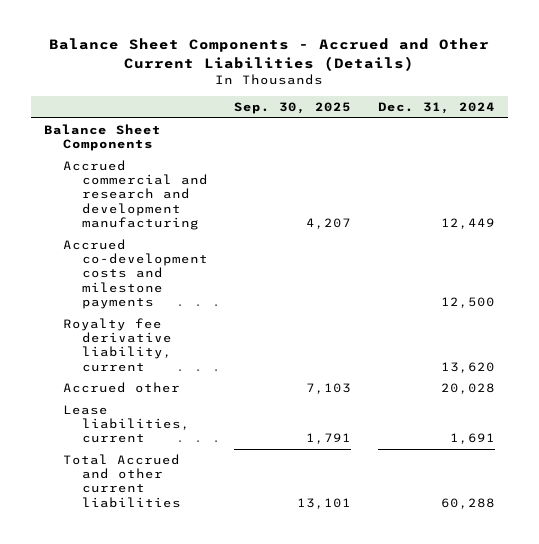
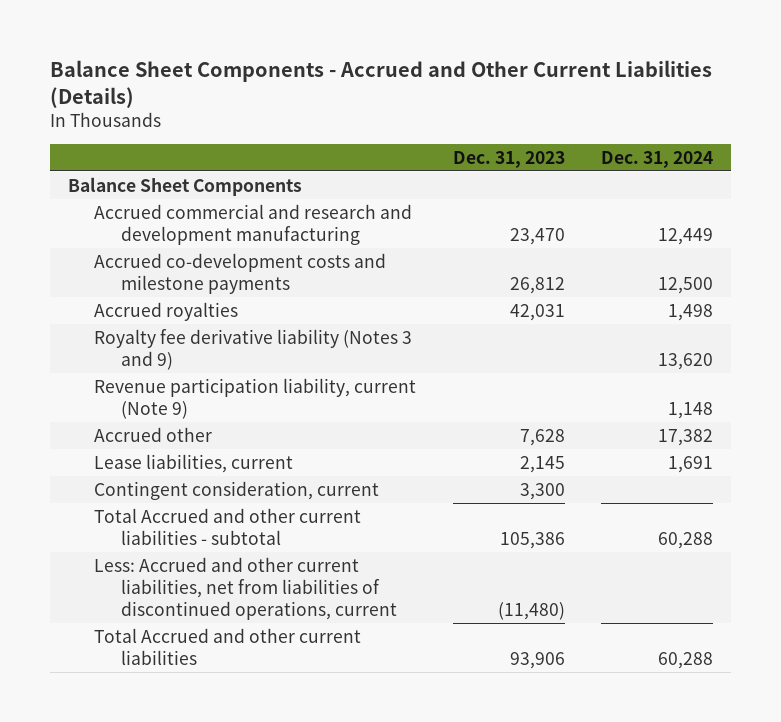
[234,101,352,114] Sep. 30, 2025 -> none
none -> [452,150,565,168] Dec. 31, 2023
none -> [94,301,239,321] Accrued royalties
[63,318,172,372] Royalty fee derivative liability, current -> [94,328,413,370] Royalty fee derivative liability (Notes 3 and 9)
none -> [94,377,417,419] Revenue participation liability, current (Note 9)
[440,383,495,395] 20,028 -> [657,428,713,446] 17,382
none -> [94,480,380,500] Contingent consideration, current
none -> [94,507,362,545] Total Accrued and other current liabilities - subtotal
none -> [94,556,397,620] Less: Accrued and other current liabilities, net from liabilities of discontinued operations, current

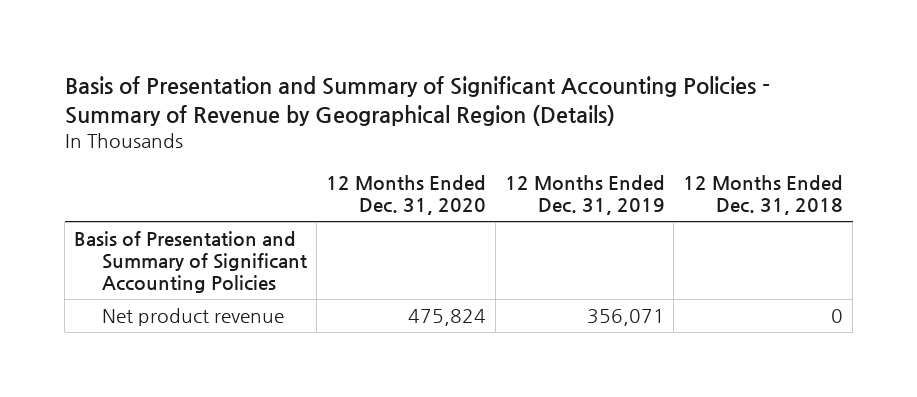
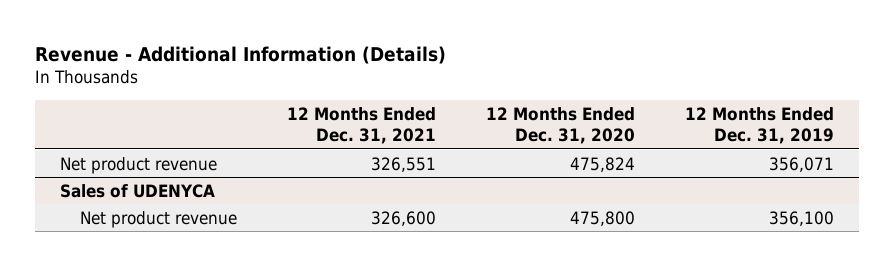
[64,76,770,127] Basis of Presentation and Summary of Significant Accounting Policies - Summary of Revenue by Geographical Region (Details) -> [34,45,446,64] Revenue - Additional Information (Details)
[683,175,844,216] 12 Months Ended Dec. 31, 2018 -> none
none -> [287,106,437,145] 12 Months Ended Dec. 31, 2021
[73,231,308,293] Basis of Presentation and Summary of Significant Accounting Policies -> none
none -> [60,183,216,198] Sales of UDENYCA
none -> [79,210,237,228] Net product revenue

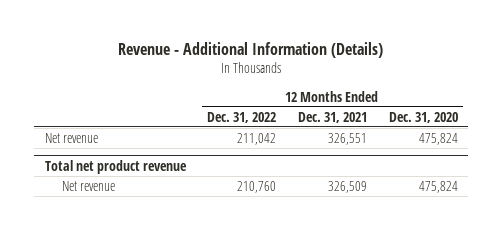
[685,106,835,145] 12 Months Ended Dec. 31, 2019 -> none
none -> [207,111,277,123] Dec. 31, 2022
[60,156,218,174] Net product revenue -> [44,132,98,143] Net revenue
[60,183,216,198] Sales of UDENYCA -> [44,159,187,174] Total net product revenue
[79,210,237,228] Net product revenue -> [61,180,115,191] Net revenue
[371,210,437,226] 326,600 -> [327,180,367,193] 326,509
[570,210,636,226] 475,800 -> [418,180,458,193] 475,824

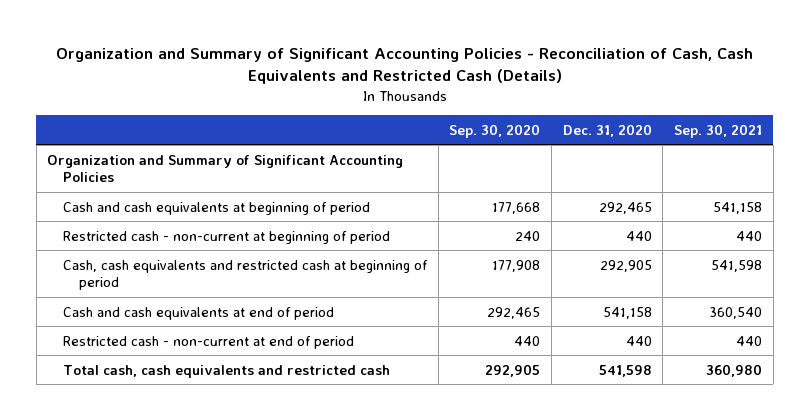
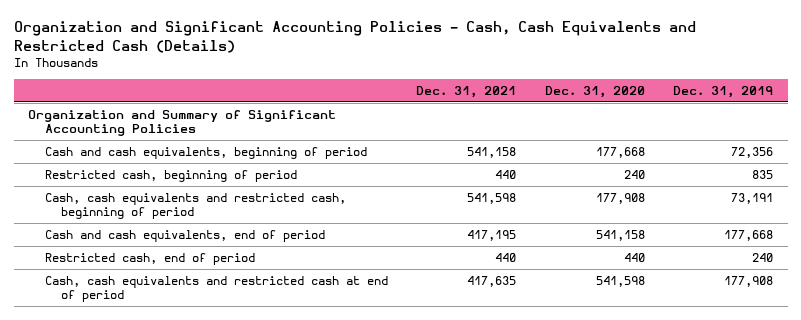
[55,47,753,85] Organization and Summary of Significant Accounting Policies - Reconciliation of Cash, Cash Equivalents and Restricted Cash (Details) -> [13,21,696,53] Organization and Significant Accounting Policies - Cash, Cash Equivalents and Restricted Cash (Details)
[449,123,541,138] Sep. 30, 2020 -> none
[674,123,763,138] Sep. 30, 2021 -> none
none -> [416,85,517,98] Dec. 31, 2021
none -> [673,85,774,98] Dec. 31, 2019
[63,201,371,215] Cash and cash equivalents at beginning of period -> [44,147,367,160] Cash and cash equivalents, beginning of period
[598,201,652,214] 292,465 -> [595,147,645,159] 177,668
[63,230,391,244] Restricted cash - non-current at beginning of period -> [44,170,297,183] Restricted cash, beginning of period
[625,230,652,241] 440 -> [623,170,645,180] 240
[63,259,429,291] Cash, cash equivalents and restricted cash at beginning of period -> [44,193,346,220] Cash, cash equivalents and restricted cash, beginning of period
[599,259,652,272] 292,905 -> [595,193,645,205] 177,908
[63,306,335,320] Cash and cash equivalents at end of period -> [44,230,325,243] Cash and cash equivalents, end of period
[63,335,355,349] Restricted cash - non-current at end of period -> [44,253,255,266] Restricted cash, end of period
[63,364,391,378] Total cash, cash equivalents and restricted cash -> [44,276,388,303] Cash, cash equivalents and restricted cash at end of period

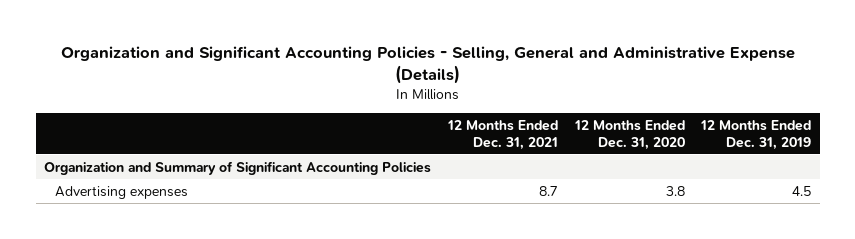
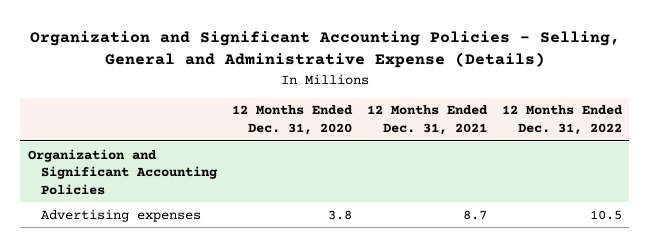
[700,119,812,150] 12 Months Ended Dec. 31, 2019 -> none
none -> [501,105,623,136] 12 Months Ended Dec. 31, 2022
[44,160,432,175] Organization and Summary of Significant Accounting Policies -> [27,148,218,196] Organization and Significant Accounting Policies

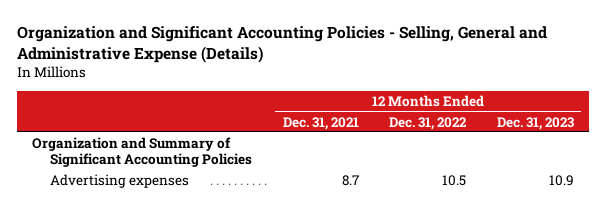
[231,105,353,136] 12 Months Ended Dec. 31, 2020 -> none
none -> [496,116,574,130] Dec. 31, 2023
[27,148,218,196] Organization and Significant Accounting Policies -> [31,137,252,168] Organization and Summary of Significant Accounting Policies

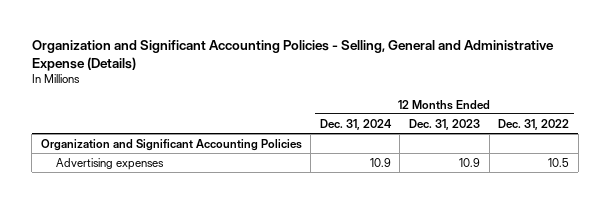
[282,116,359,130] Dec. 31, 2021 -> none
none -> [319,118,392,130] Dec. 31, 2024
[31,137,252,168] Organization and Summary of Significant Accounting Policies -> [40,138,302,151] Organization and Significant Accounting Policies

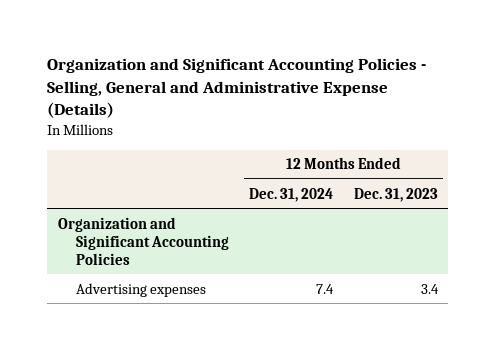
[498,118,570,130] Dec. 31, 2022 -> none
[369,157,391,167] 10.9 -> [316,283,335,294] 7.4
[458,157,480,167] 10.9 -> [421,283,440,294] 3.4

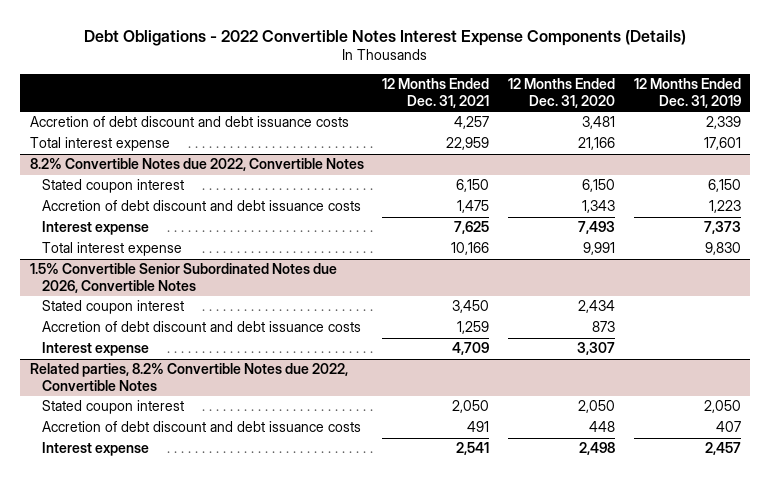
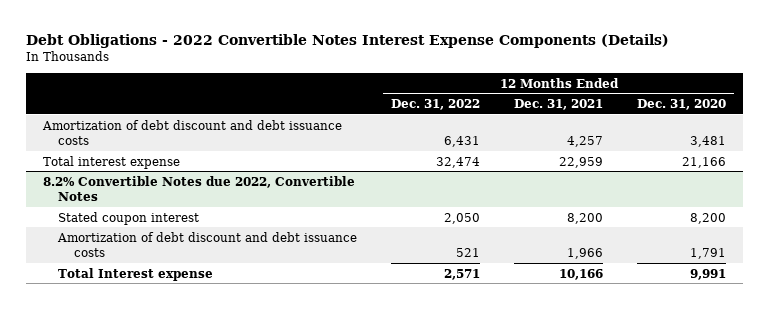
[633,78,741,108] 12 Months Ended Dec. 31, 2019 -> none
none -> [391,98,481,110] Dec. 31, 2022
[29,116,349,128] Accretion of debt discount and debt issuance costs -> [42,119,343,145] Amortization of debt discount and debt issuance costs
[42,242,183,257] Total interest expense -> none
[29,263,337,293] 1.5% Convertible Senior Subordinated Notes due 2026, Convertible Notes -> none
[42,300,185,315] Stated coupon interest -> none
[42,321,362,333] Accretion of debt discount and debt issuance costs -> none
[42,342,150,357] Interest expense -> none
[29,363,348,391] Related parties, 8.2% Convertible Notes due 2022, Convertible Notes -> none
[42,400,185,415] Stated coupon interest -> none
[42,421,362,433] Accretion of debt discount and debt issuance costs -> none
[42,442,150,457] Interest expense -> none
[456,179,490,193] 6,150 -> [567,212,604,224] 8,200
[582,179,616,193] 6,150 -> [689,212,726,224] 8,200
[42,200,362,212] Accretion of debt discount and debt issuance costs -> [57,231,358,257] Amortization of debt discount and debt issuance costs
[457,200,490,214] 1,475 -> [567,247,604,259] 1,966
[582,200,616,214] 1,343 -> [689,247,726,259] 1,791
[42,221,150,236] Interest expense -> [58,267,214,281] Total Interest expense
[454,221,490,235] 7,625 -> [559,268,604,280] 10,166
[578,221,616,235] 7,493 -> [689,268,726,280] 9,991

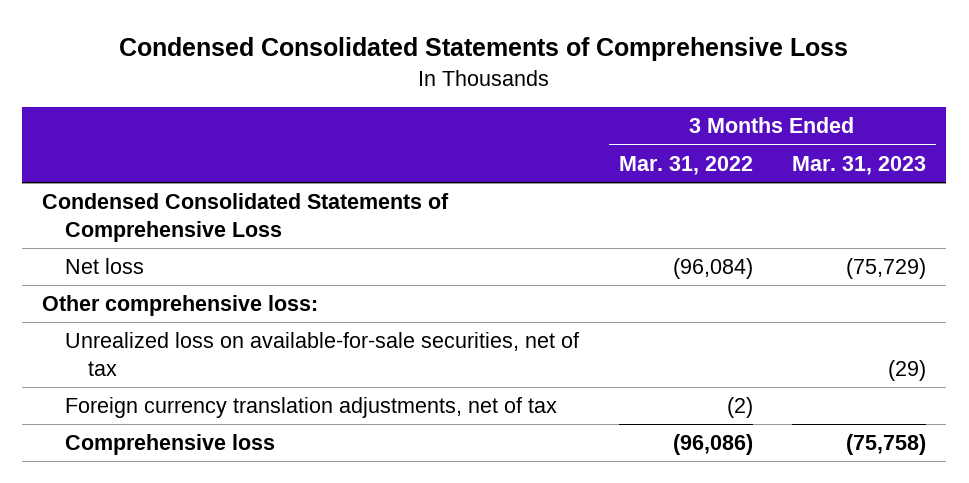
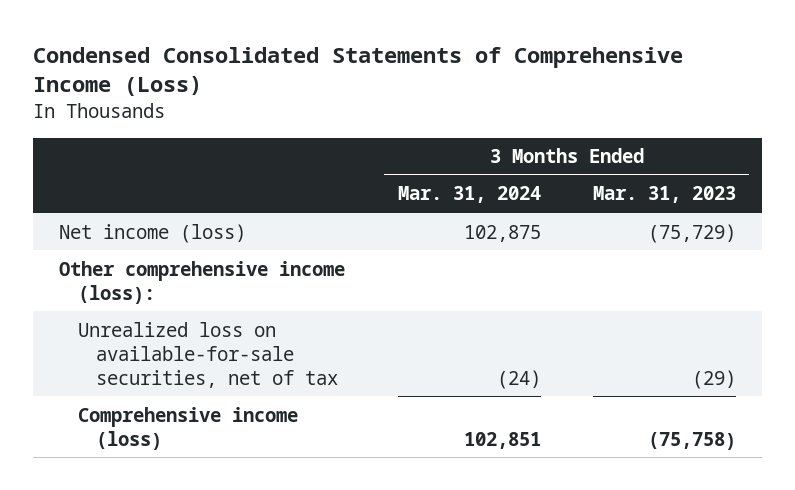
[119,37,849,62] Condensed Consolidated Statements of Comprehensive Loss -> [32,46,683,97] Condensed Consolidated Statements of Comprehensive Income (Loss)
[618,155,753,175] Mar. 31, 2022 -> none
none -> [397,186,541,204] Mar. 31, 2024
[42,193,450,242] Condensed Consolidated Statements of Comprehensive Loss -> none
[64,258,144,275] Net loss -> [59,223,247,243] Net income (loss)
[42,295,319,317] Other comprehensive loss: -> [59,260,346,304] Other comprehensive income (loss):
[64,397,557,419] Foreign currency translation adjustments, net of tax -> none
[64,434,275,456] Comprehensive loss -> [77,406,298,450] Comprehensive income (loss)

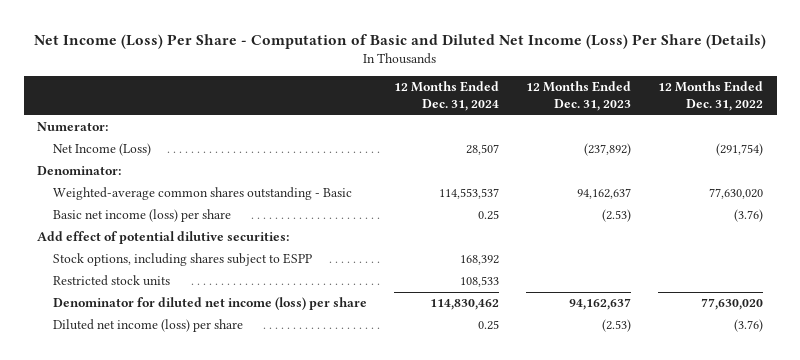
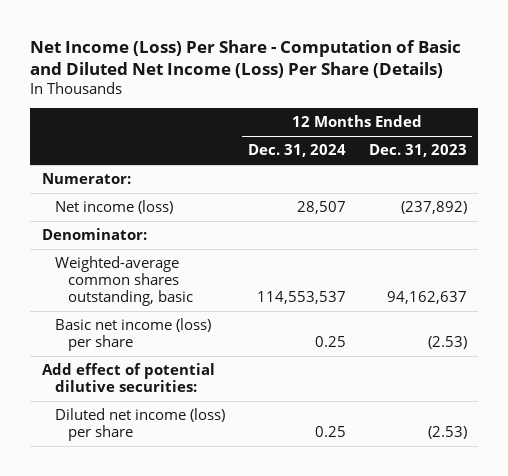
[658,81,764,112] 12 Months Ended Dec. 31, 2022 -> none
[52,143,151,157] Net Income (Loss) -> [54,200,173,215] Net income (loss)
[52,187,352,201] Weighted-average common shares outstanding - Basic -> [54,256,193,307] Weighted-average common shares outstanding, basic
[52,253,312,267] Stock options, including shares subject to ESPP -> none
[52,275,170,287] Restricted stock units -> none
[52,297,367,311] Denominator for diluted net income (loss) per share -> none

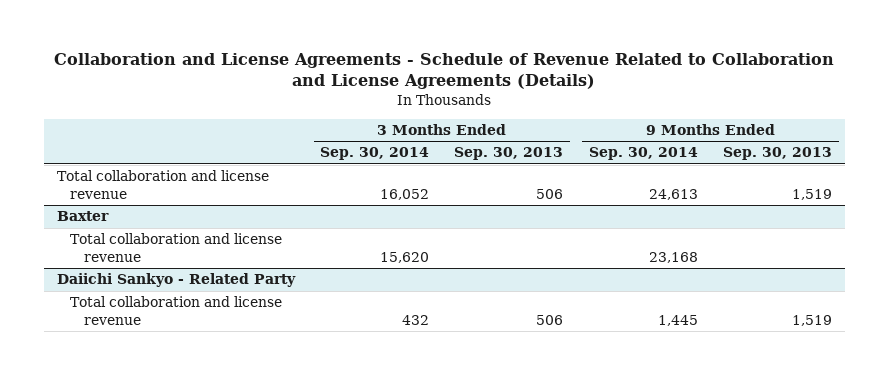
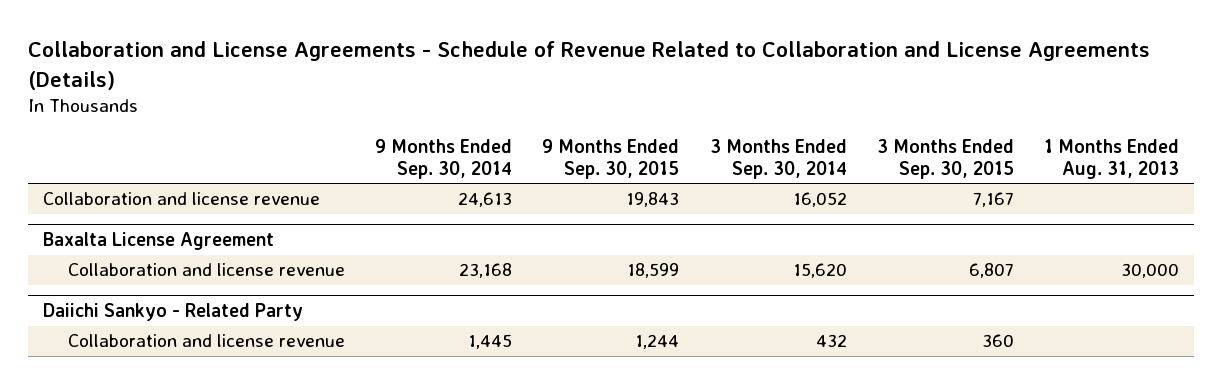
[454,147,564,161] Sep. 30, 2013 -> none
[723,147,833,161] Sep. 30, 2013 -> none
none -> [542,138,680,179] 9 Months Ended Sep. 30, 2015
none -> [876,138,1014,179] 3 Months Ended Sep. 30, 2015
none -> [1044,138,1180,179] 1 Months Ended Aug. 31, 2013
[56,211,109,222] Baxter -> none
[56,170,269,199] Total collaboration and license revenue -> [43,192,321,206] Collaboration and license revenue
none -> [43,232,275,251] Baxalta License Agreement
[70,233,283,262] Total collaboration and license revenue -> [67,263,345,277] Collaboration and license revenue
[70,296,283,325] Total collaboration and license revenue -> [67,334,345,348] Collaboration and license revenue

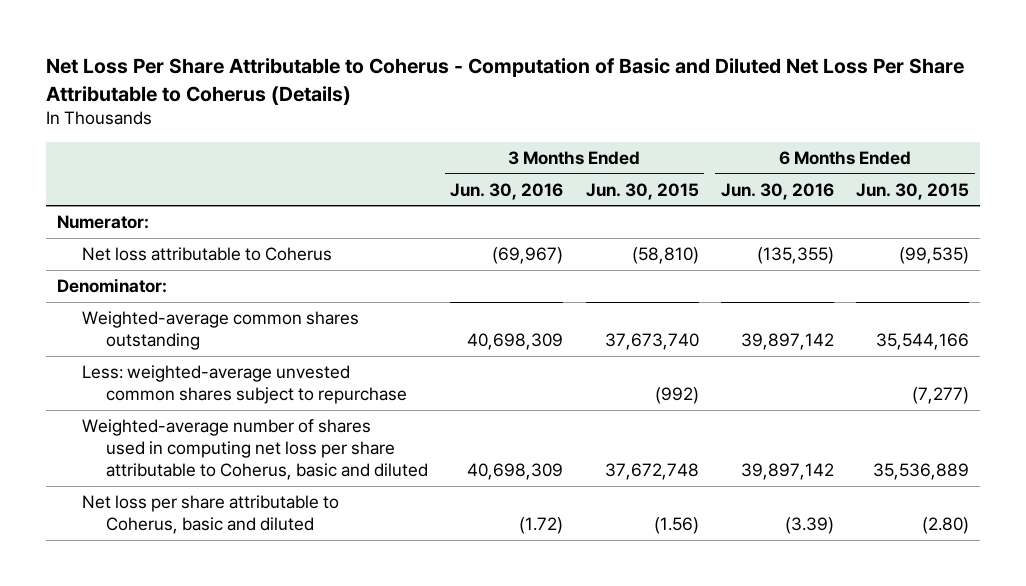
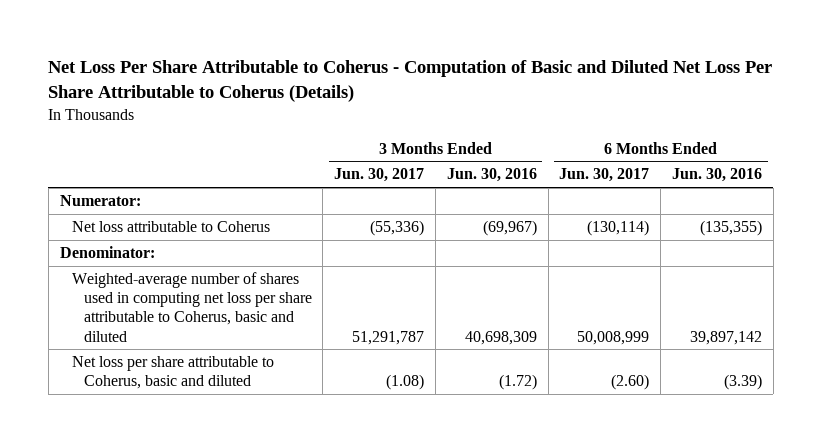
[585,182,699,200] Jun. 30, 2015 -> none
[856,182,970,200] Jun. 30, 2015 -> none
none -> [334,168,425,183] Jun. 30, 2017
none -> [559,168,650,183] Jun. 30, 2017
[81,311,359,351] Weighted-average common shares outstanding -> none
[81,365,407,405] Less: weighted-average unvested common shares subject to repurchase -> none

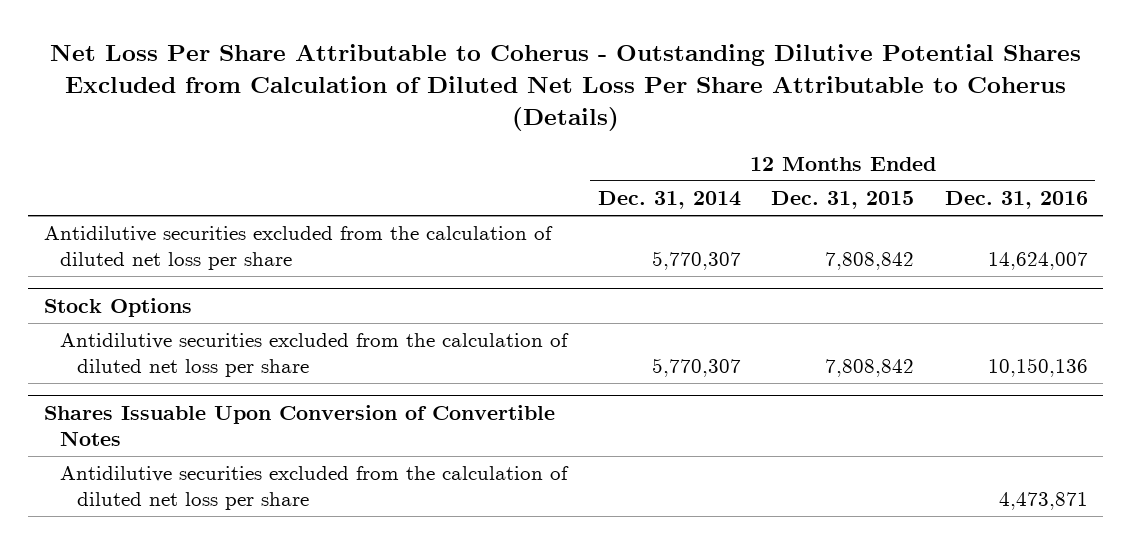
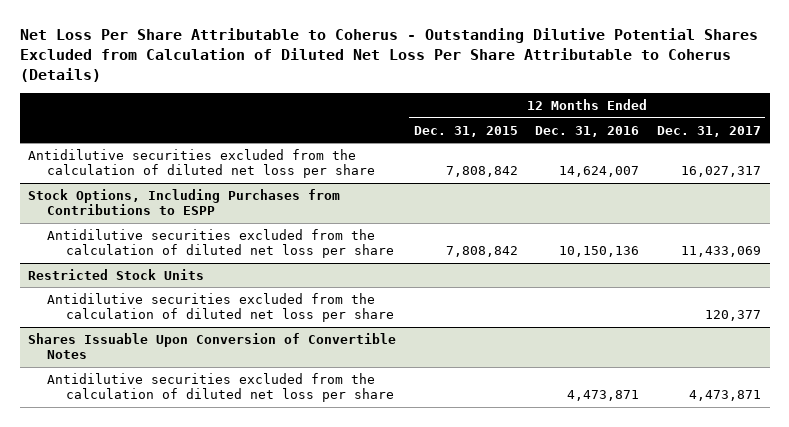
[597,191,741,210] Dec. 31, 2014 -> none
none -> [656,125,761,137] Dec. 31, 2017
[43,298,192,318] Stock Options -> [28,188,341,216] Stock Options, Including Purchases from Contributions to ESPP
none -> [28,268,205,280] Restricted Stock Units
none -> [46,292,394,323] Antidilutive securities excluded from the calculation of diluted net loss per share

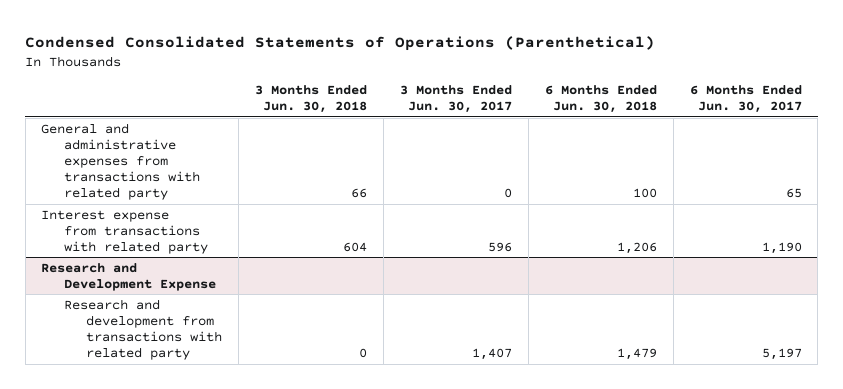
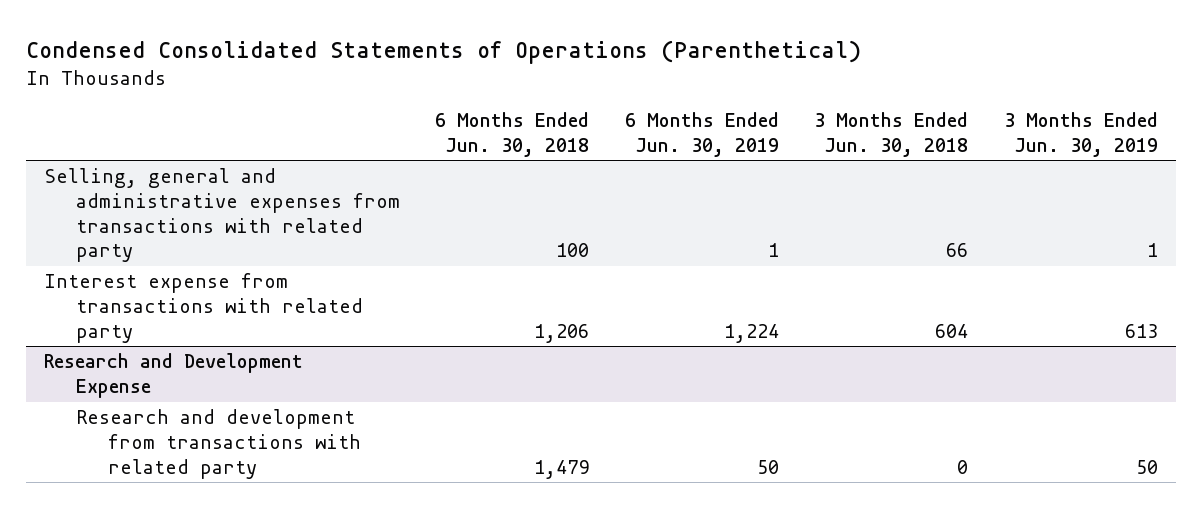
[399,85,512,114] 3 Months Ended Jun. 30, 2017 -> none
[689,85,802,114] 6 Months Ended Jun. 30, 2017 -> none
none -> [624,112,779,157] 6 Months Ended Jun. 30, 2019
none -> [1003,112,1158,157] 3 Months Ended Jun. 30, 2019
[41,122,200,201] General and administrative expenses from transactions with related party -> [43,168,400,263] Selling, general and administrative expenses from transactions with related party

